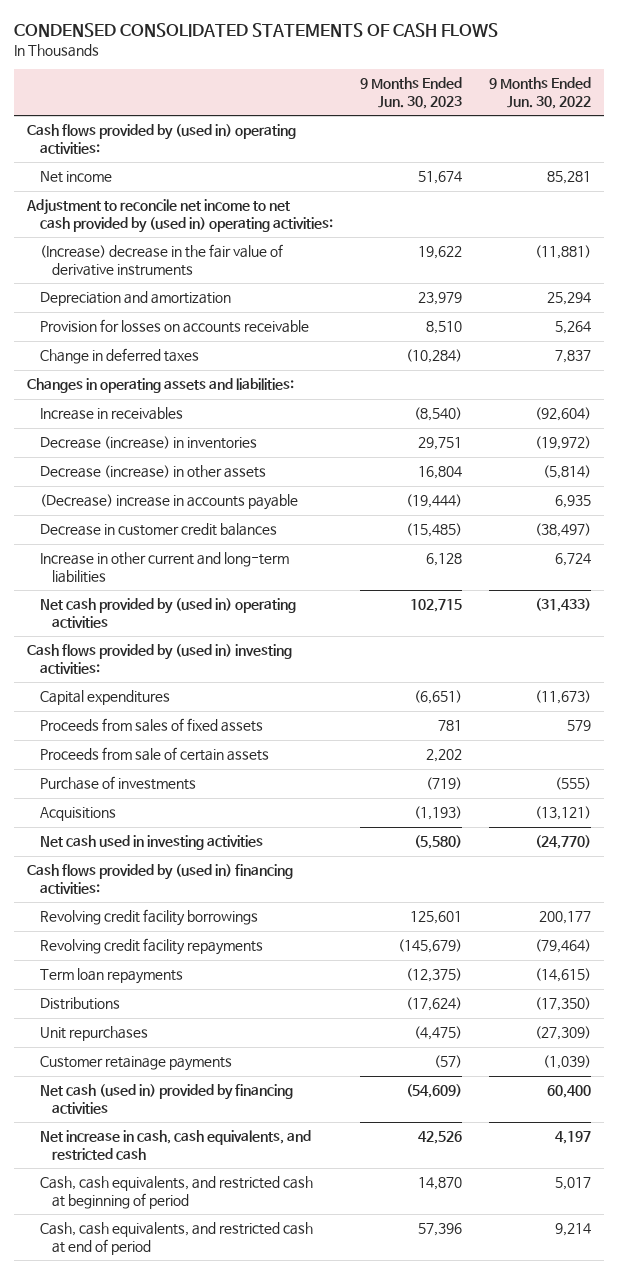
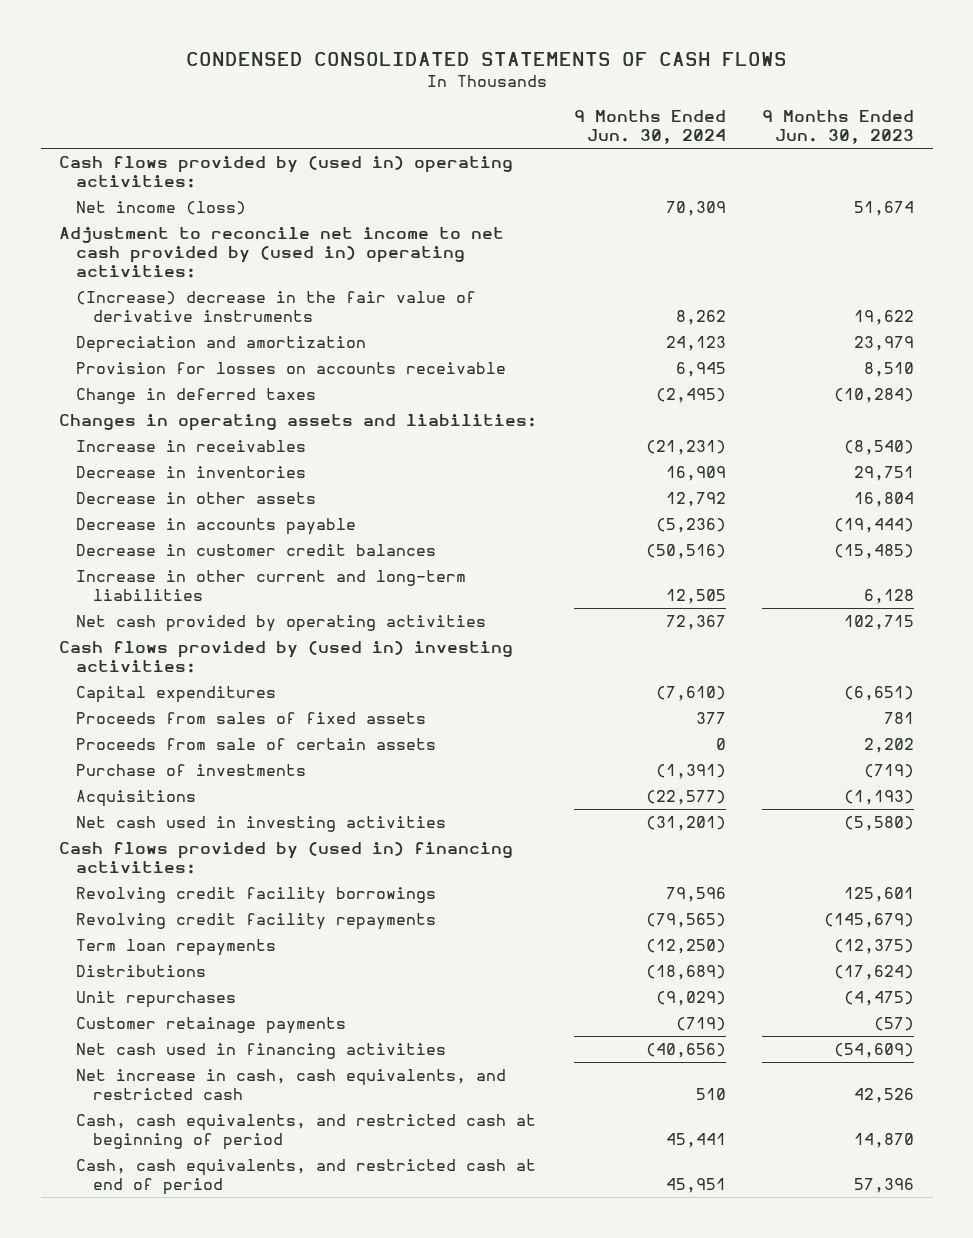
[488,77,591,110] 9 Months Ended Jun. 30, 2022 -> none
none -> [573,110,726,145] 9 Months Ended Jun. 30, 2024
[39,171,112,184] Net income -> [76,201,247,216] Net income (loss)
[39,436,257,450] Decrease (increase) in inventories -> [76,466,307,479] Decrease in inventories
[39,465,266,479] Decrease (increase) in other assets -> [76,492,317,505] Decrease in other assets
[39,494,298,511] (Decrease) increase in accounts payable -> [76,518,357,536] Decrease in accounts payable
[39,598,296,629] Net cash provided by (used in) operating activities -> [76,615,487,633] Net cash provided by operating activities
[39,1084,293,1115] Net cash (used in) provided by financing activities -> [76,1043,447,1060] Net cash used in financing activities

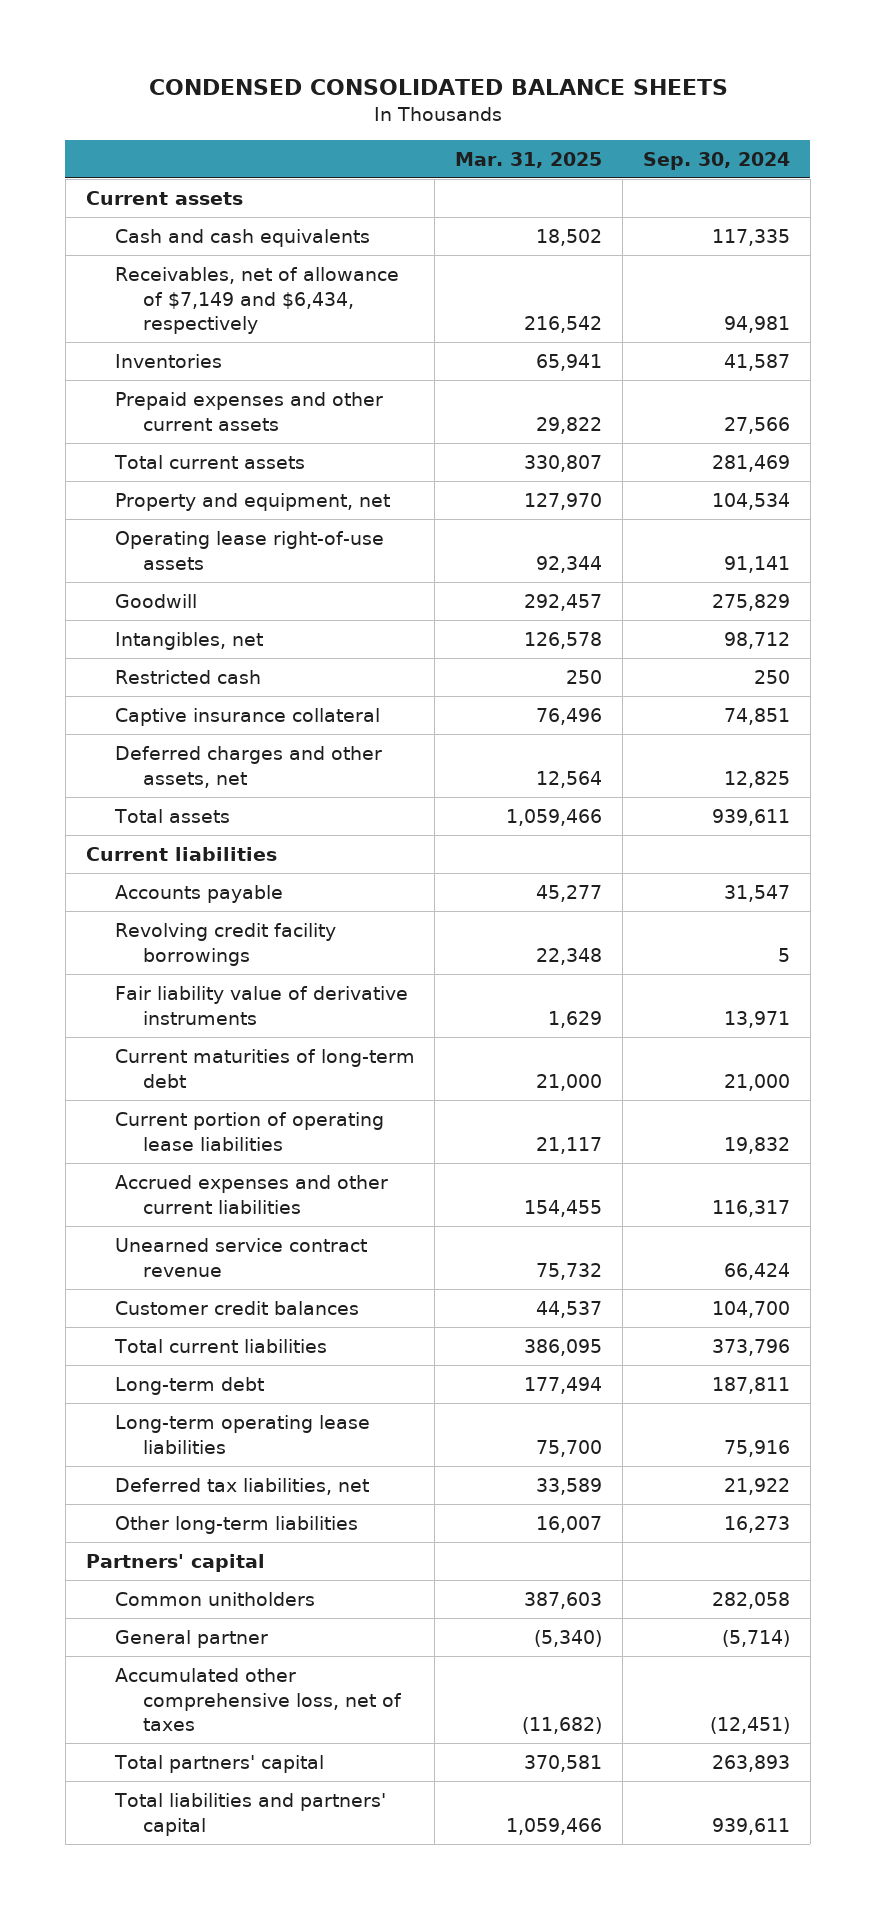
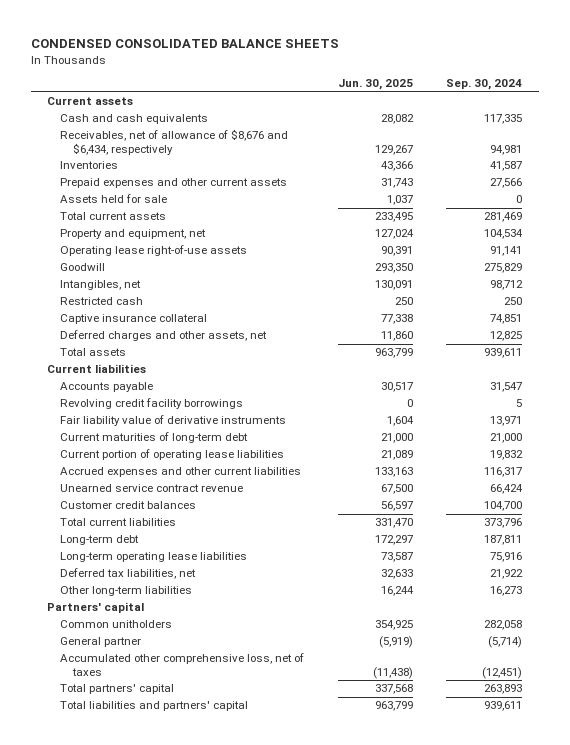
[455,151,603,168] Mar. 31, 2025 -> none
none -> [337,79,413,91] Jun. 30, 2025
[114,266,399,335] Receivables, net of allowance of $7,149 and $6,434, respectively -> [60,129,289,155] Receivables, net of allowance of $8,676 and $6,434, respectively
none -> [60,194,168,204] Assets held for sale

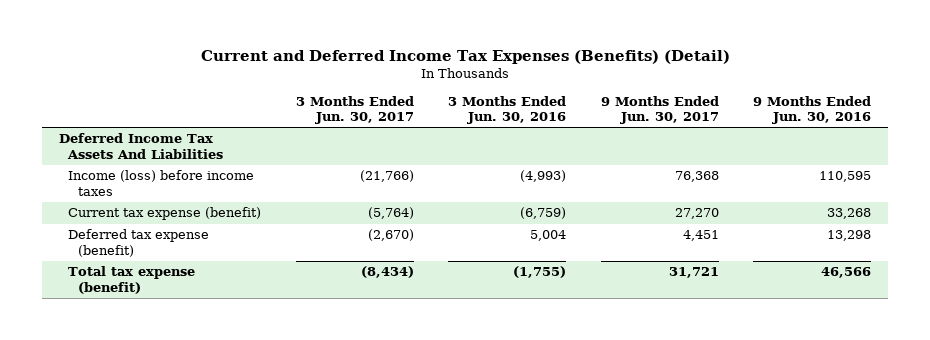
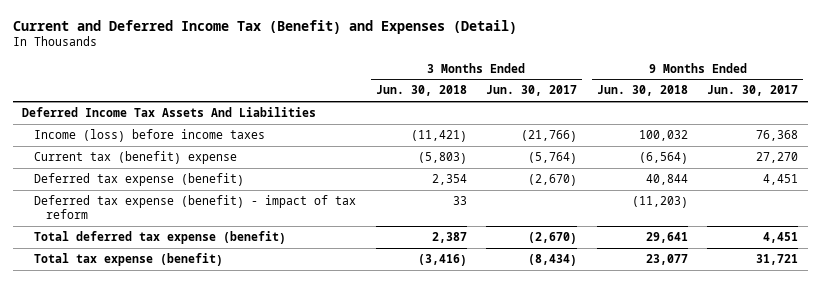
[201,50,731,65] Current and Deferred Income Tax Expenses (Benefits) (Detail) -> [12,19,517,34] Current and Deferred Income Tax (Benefit) and Expenses (Detail)
[448,95,567,125] 3 Months Ended Jun. 30, 2016 -> none
[753,95,872,125] 9 Months Ended Jun. 30, 2016 -> none
none -> [375,85,467,97] Jun. 30, 2018
none -> [596,85,688,97] Jun. 30, 2018
[68,207,262,221] Current tax expense (benefit) -> [34,151,238,165] Current tax (benefit) expense
none -> [34,195,357,220] Deferred tax expense (benefit) - impact of tax reform
none -> [34,231,287,245] Total deferred tax expense (benefit)

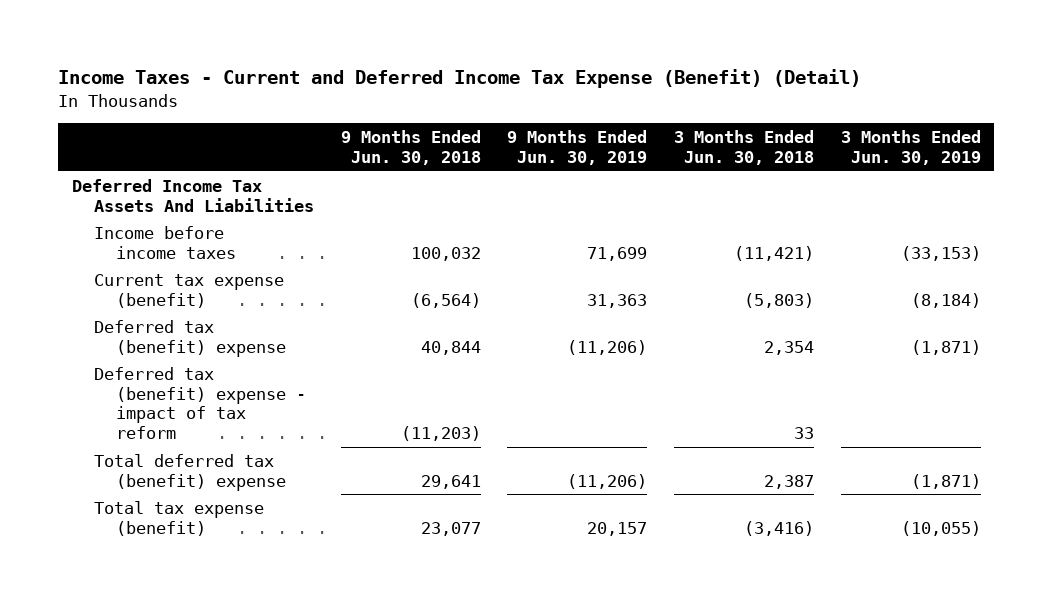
[12,19,517,34] Current and Deferred Income Tax (Benefit) and Expenses (Detail) -> [58,69,862,89] Income Taxes - Current and Deferred Income Tax Expense (Benefit) (Detail)
[486,85,578,97] Jun. 30, 2017 -> none
[707,85,799,97] Jun. 30, 2017 -> none
none -> [507,130,648,165] 9 Months Ended Jun. 30, 2019
none -> [840,130,981,165] 3 Months Ended Jun. 30, 2019
[34,129,266,143] Income (loss) before income taxes -> [93,225,237,259] Income before income taxes
[34,151,238,165] Current tax (benefit) expense -> [93,273,284,308] Current tax expense (benefit)
[34,173,245,187] Deferred tax expense (benefit) -> [93,319,287,357] Deferred tax (benefit) expense
[34,195,357,220] Deferred tax expense (benefit) - impact of tax reform -> [93,366,307,439] Deferred tax (benefit) expense - impact of tax reform
[34,231,287,245] Total deferred tax expense (benefit) -> [93,453,287,491] Total deferred tax (benefit) expense

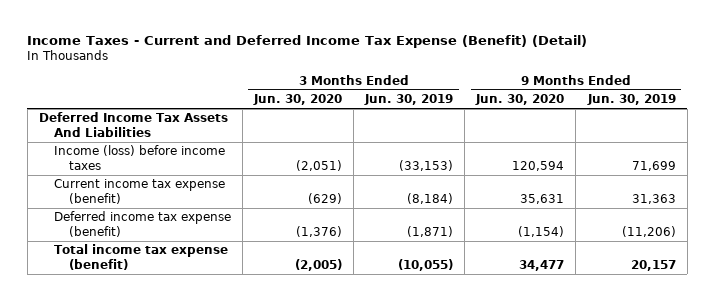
[340,130,481,165] 9 Months Ended Jun. 30, 2018 -> none
[673,130,814,165] 3 Months Ended Jun. 30, 2018 -> none
none -> [253,94,343,106] Jun. 30, 2020
none -> [475,94,565,106] Jun. 30, 2020
[93,366,307,439] Deferred tax (benefit) expense - impact of tax reform -> none
[93,453,287,491] Total deferred tax (benefit) expense -> none
[93,225,237,259] Income before income taxes -> [53,145,225,170] Income (loss) before income taxes
[93,273,284,308] Current tax expense (benefit) -> [53,179,225,204] Current income tax expense (benefit)
[93,319,287,357] Deferred tax (benefit) expense -> [53,211,231,237] Deferred income tax expense (benefit)
[93,500,264,536] Total tax expense (benefit) -> [53,244,228,270] Total income tax expense (benefit)

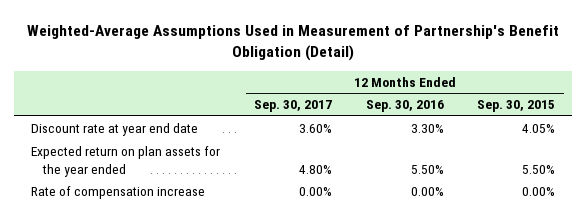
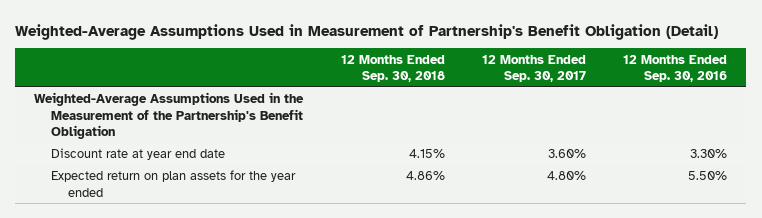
[477,100,556,113] Sep. 30, 2015 -> none
none -> [340,54,445,83] 12 Months Ended Sep. 30, 2018
none -> [34,92,305,140] Weighted-Average Assumptions Used in the Measurement of the Partnership's Benefit Obligation
[31,186,206,200] Rate of compensation increase -> none

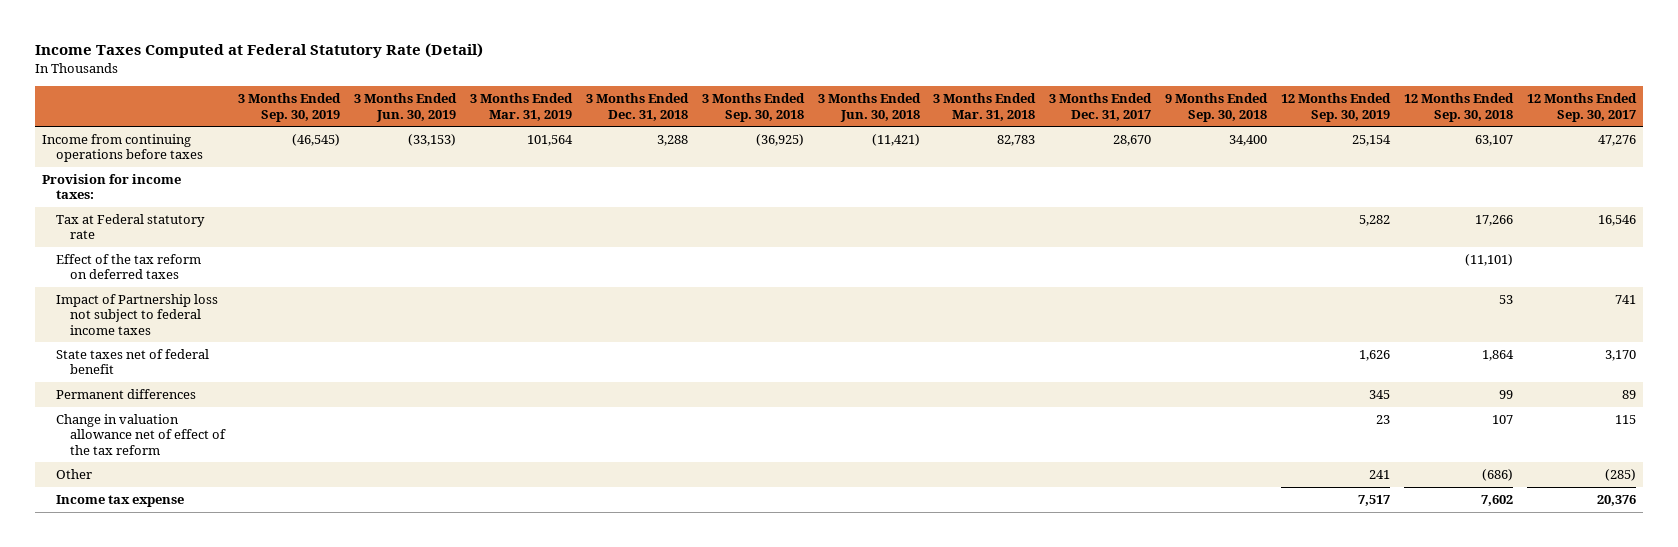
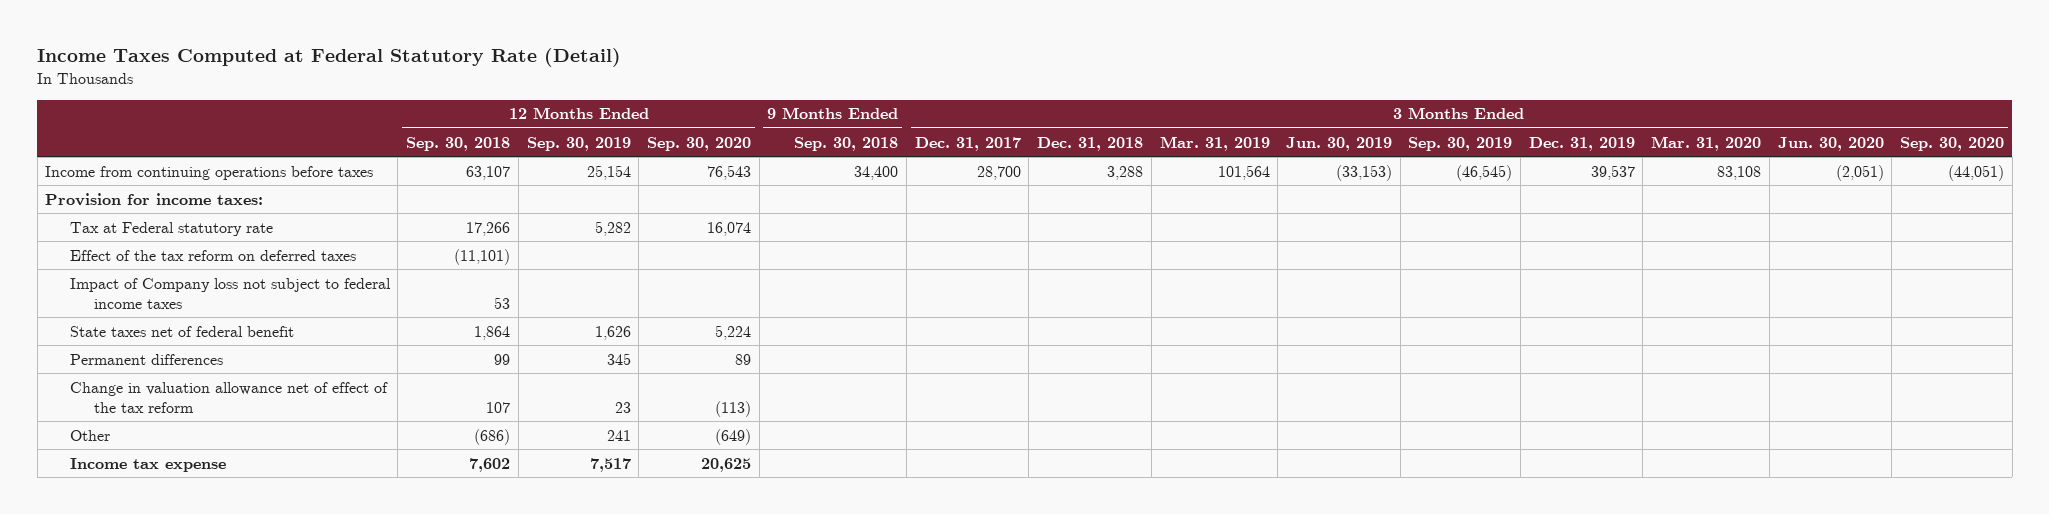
[701,93,805,122] 3 Months Ended Sep. 30, 2018 -> none
[817,93,921,122] 3 Months Ended Jun. 30, 2018 -> none
[933,93,1037,121] 3 Months Ended Mar. 31, 2018 -> none
[1526,93,1637,122] 12 Months Ended Sep. 30, 2017 -> none
none -> [646,136,751,151] Sep. 30, 2020
none -> [1528,136,1635,151] Dec. 31, 2019
none -> [1651,135,1762,151] Mar. 31, 2020
none -> [1777,136,1884,151] Jun. 30, 2020
none -> [1899,136,2004,151] Sep. 30, 2020
[1113,135,1152,147] 28,670 -> [976,165,1021,180] 28,700
[55,294,218,335] Impact of Partnership loss not subject to federal income taxes -> [69,277,391,309] Impact of Company loss not subject to federal income taxes

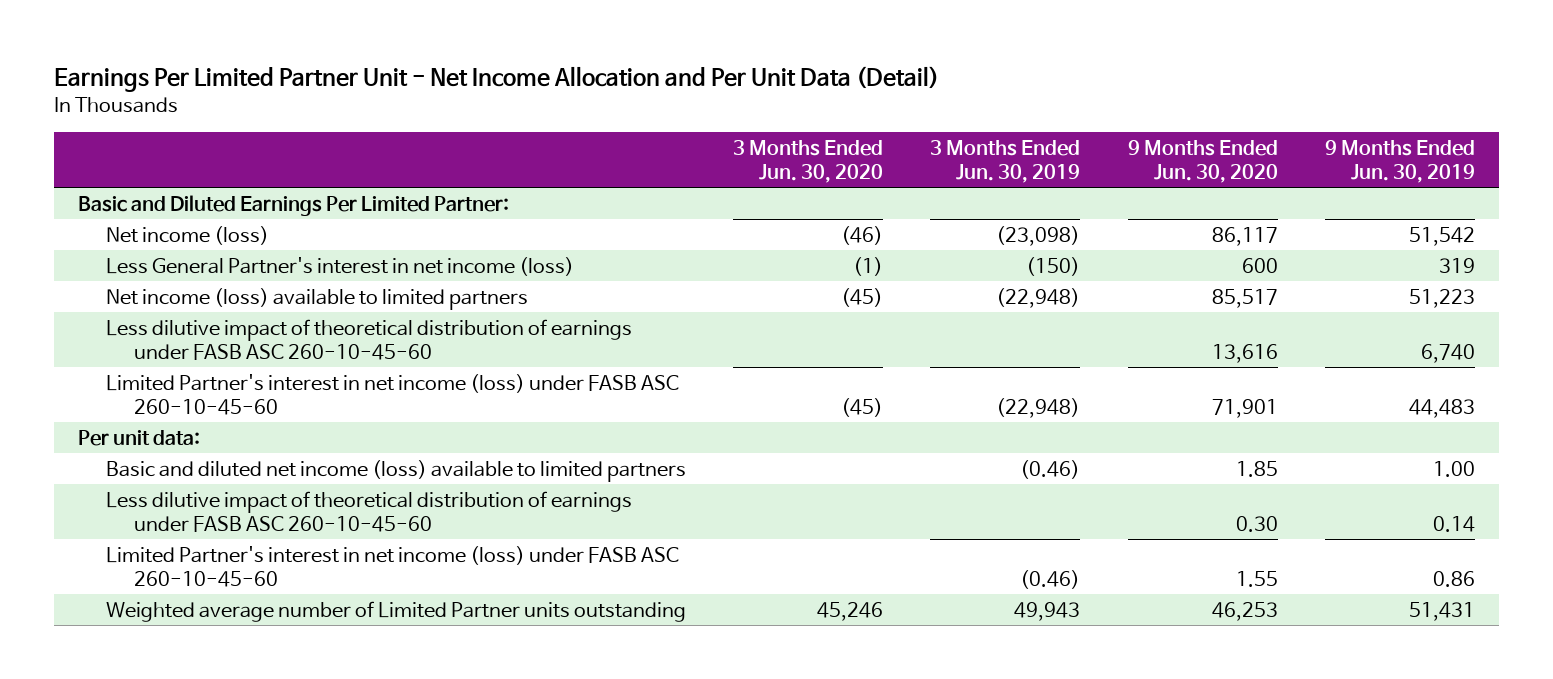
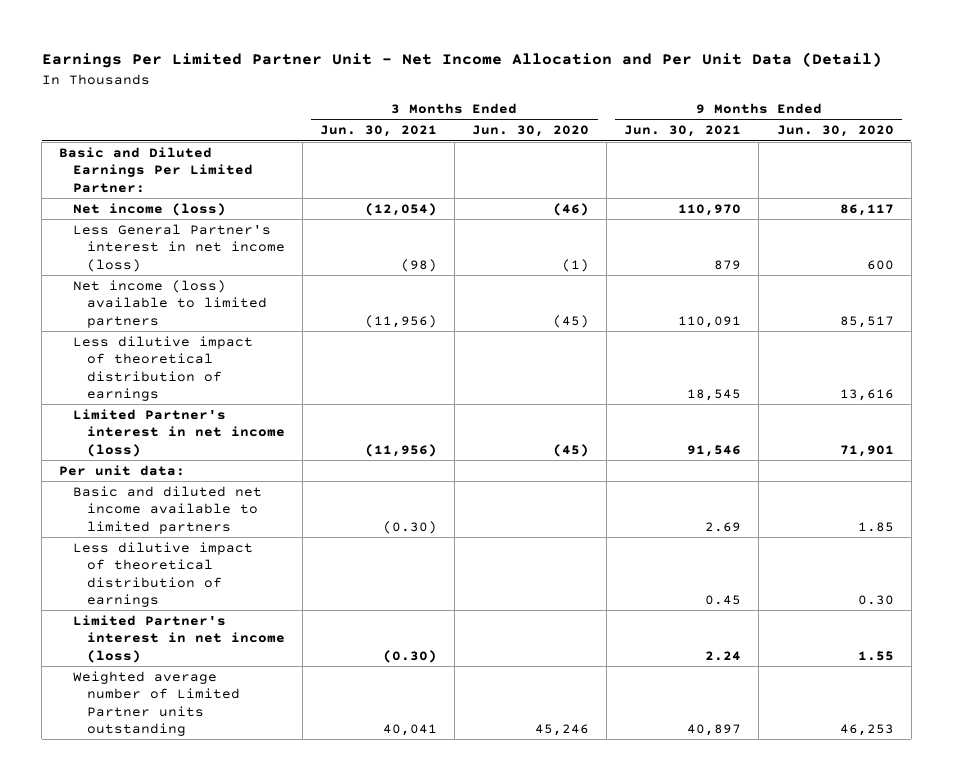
[930,139,1081,183] 3 Months Ended Jun. 30, 2019 -> none
[1325,139,1476,183] 9 Months Ended Jun. 30, 2019 -> none
none -> [319,125,437,138] Jun. 30, 2021
none -> [624,125,742,138] Jun. 30, 2021
[105,318,632,360] Less dilutive impact of theoretical distribution of earnings under FASB ASC 260-10-45-60 -> [72,335,253,401] Less dilutive impact of theoretical distribution of earnings
[105,373,679,415] Limited Partner's interest in net income (loss) under FASB ASC 260-10-45-60 -> [72,408,285,457] Limited Partner's interest in net income (loss)
[105,459,686,482] Basic and diluted net income (loss) available to limited partners -> [72,485,262,534] Basic and diluted net income available to limited partners
[105,490,632,532] Less dilutive impact of theoretical distribution of earnings under FASB ASC 260-10-45-60 -> [72,541,253,607] Less dilutive impact of theoretical distribution of earnings
[105,545,679,587] Limited Partner's interest in net income (loss) under FASB ASC 260-10-45-60 -> [72,614,285,663] Limited Partner's interest in net income (loss)

